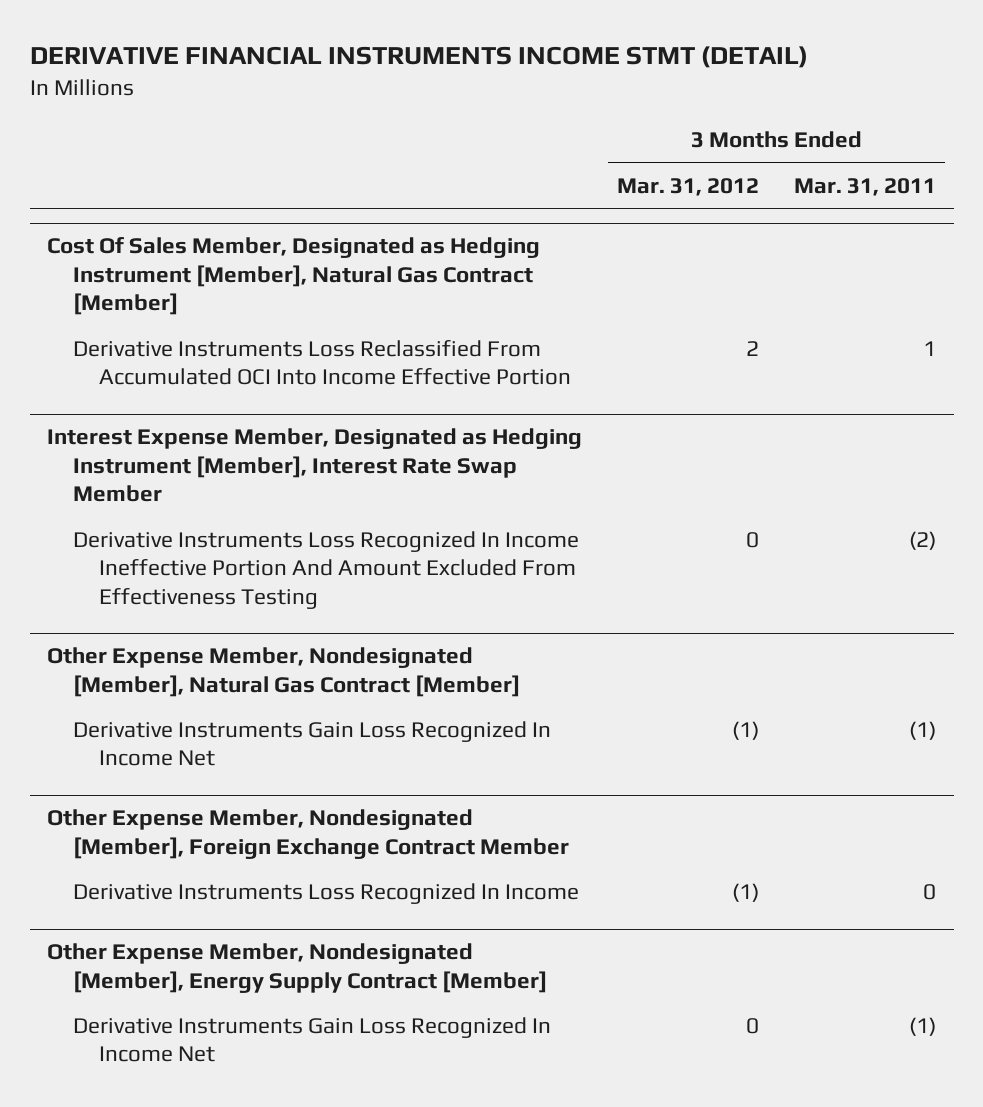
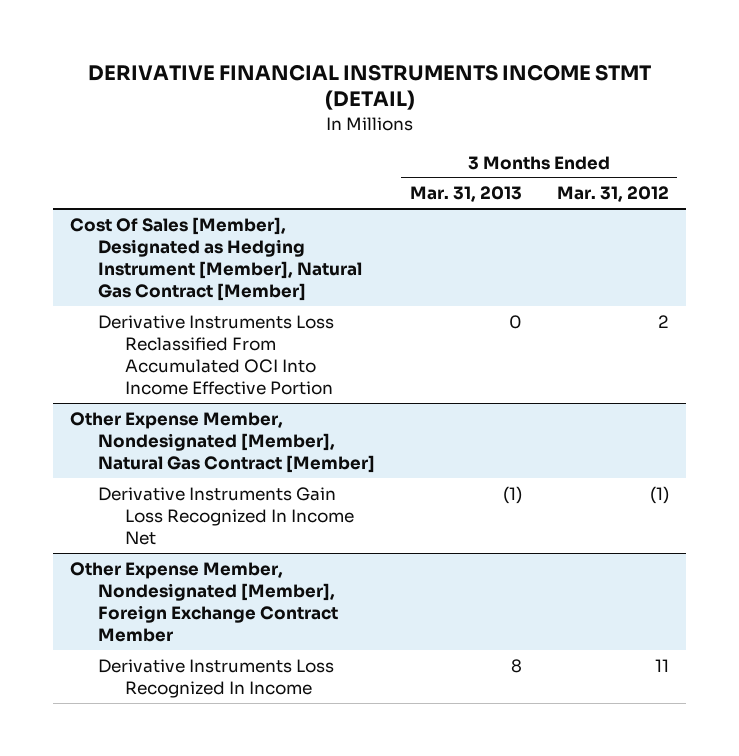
[794,177,937,196] Mar. 31, 2011 -> none
none -> [409,186,522,203] Mar. 31, 2013
[47,237,541,316] Cost Of Sales Member, Designated as Hedging Instrument [Member], Natural Gas Contract [Member] -> [70,216,362,301] Cost Of Sales [Member], Designated as Hedging Instrument [Member], Natural Gas Contract [Member]
[47,428,583,503] Interest Expense Member, Designated as Hedging Instrument [Member], Interest Rate Swap Member -> none
[72,531,579,609] Derivative Instruments Loss Recognized In Income Ineffective Portion And Amount Excluded From Effectiveness Testing -> none
[47,943,547,993] Other Expense Member, Nondesignated [Member], Energy Supply Contract [Member] -> none
[72,1017,551,1063] Derivative Instruments Gain Loss Recognized In Income Net -> none
[732,883,760,903] (1) -> [654,658,669,672] 11

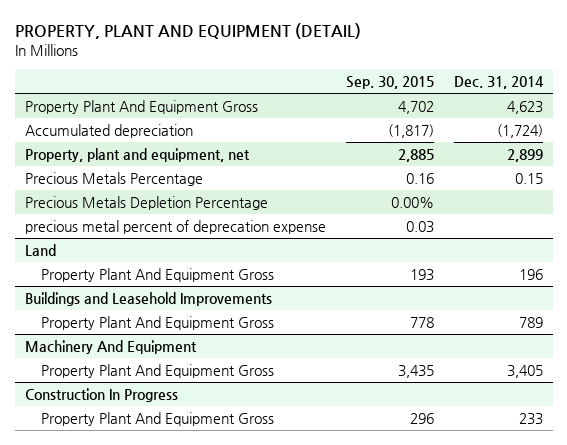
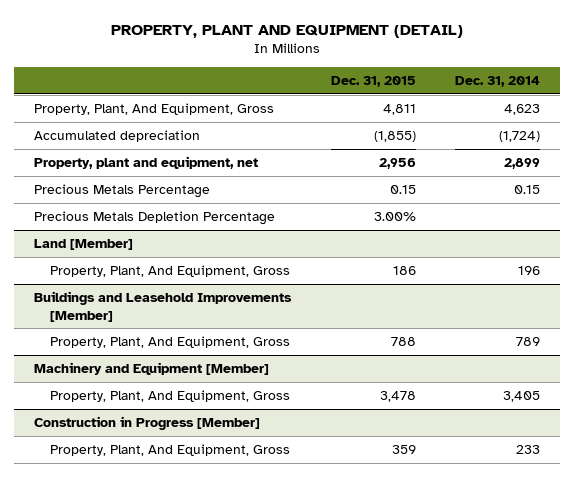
[345,76,434,90] Sep. 30, 2015 -> none
none -> [330,75,416,87] Dec. 31, 2015
[24,99,258,114] Property Plant And Equipment Gross -> [33,103,274,116] Property, Plant, And Equipment, Gross
[24,219,326,234] precious metal percent of deprecation expense -> none
[24,243,56,256] Land -> [33,239,133,251] Land [Member]
[41,267,275,282] Property Plant And Equipment Gross -> [50,265,291,278] Property, Plant, And Equipment, Gross
[24,291,272,306] Buildings and Leasehold Improvements -> [33,291,292,322] Buildings and Leasehold Improvements [Member]
[41,315,275,330] Property Plant And Equipment Gross -> [50,336,291,349] Property, Plant, And Equipment, Gross
[24,339,197,354] Machinery And Equipment -> [33,362,269,376] Machinery and Equipment [Member]
[41,363,275,378] Property Plant And Equipment Gross -> [50,390,291,403] Property, Plant, And Equipment, Gross
[24,387,178,402] Construction In Progress -> [33,416,260,431] Construction in Progress [Member]
[41,411,275,426] Property Plant And Equipment Gross -> [50,444,291,457] Property, Plant, And Equipment, Gross

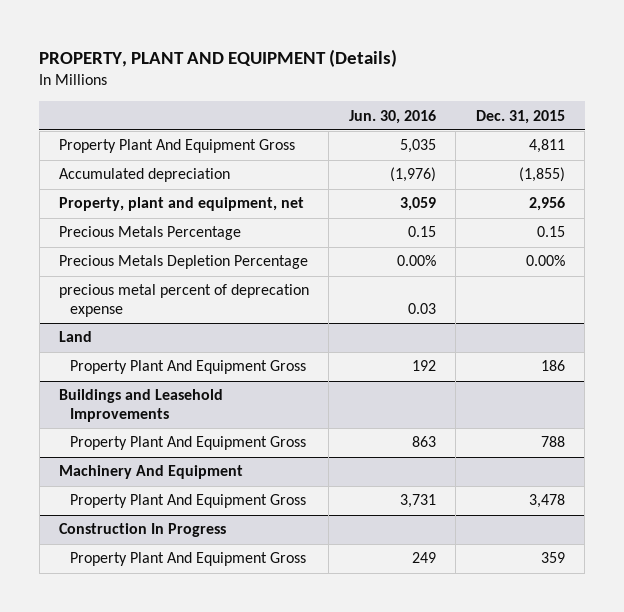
[111,24,464,38] PROPERTY, PLANT AND EQUIPMENT (DETAIL) -> [39,48,398,67] PROPERTY, PLANT AND EQUIPMENT (Details)
[455,75,541,87] Dec. 31, 2014 -> none
none -> [348,109,436,124] Jun. 30, 2016
[33,103,274,116] Property, Plant, And Equipment, Gross -> [58,139,295,154] Property Plant And Equipment Gross
[373,212,416,222] 3.00% -> [525,255,565,267] 0.00%
none -> [58,284,309,317] precious metal percent of deprecation expense
[33,239,133,251] Land [Member] -> [58,331,92,343] Land
[50,265,291,278] Property, Plant, And Equipment, Gross -> [70,360,307,375] Property Plant And Equipment Gross
[33,291,292,322] Buildings and Leasehold Improvements [Member] -> [58,389,223,422] Buildings and Leasehold Improvements
[50,336,291,349] Property, Plant, And Equipment, Gross -> [70,436,307,451] Property Plant And Equipment Gross
[33,362,269,376] Machinery and Equipment [Member] -> [58,465,243,480] Machinery And Equipment
[50,390,291,403] Property, Plant, And Equipment, Gross -> [70,494,307,509] Property Plant And Equipment Gross
[33,416,260,431] Construction in Progress [Member] -> [58,523,226,538] Construction In Progress
[50,444,291,457] Property, Plant, And Equipment, Gross -> [70,552,307,567] Property Plant And Equipment Gross

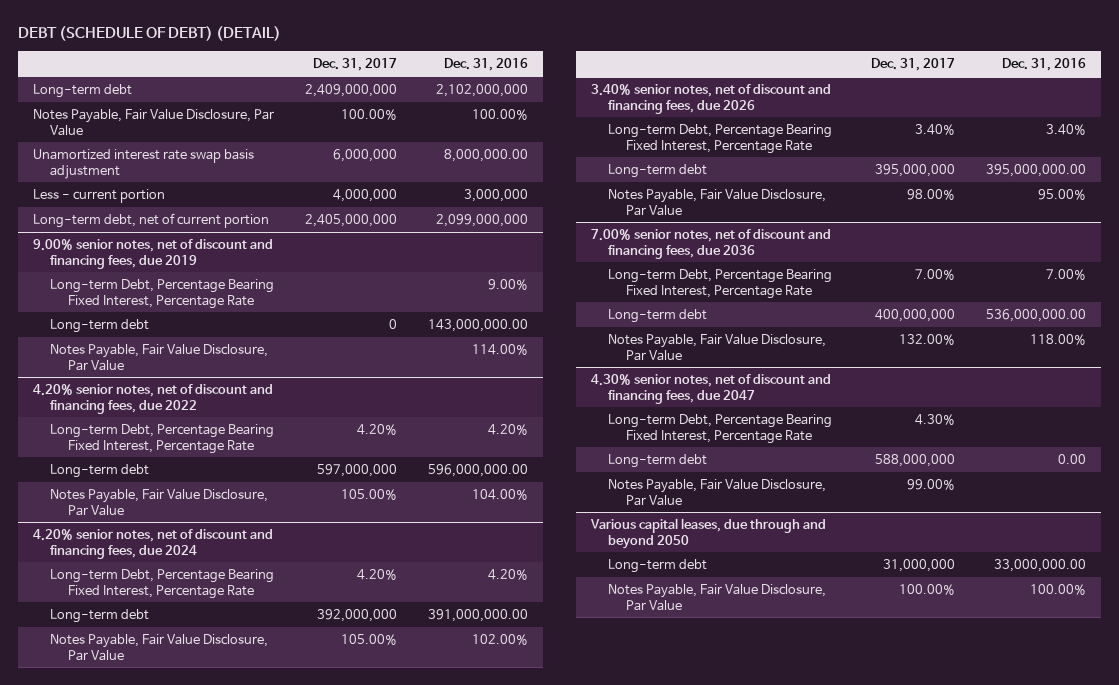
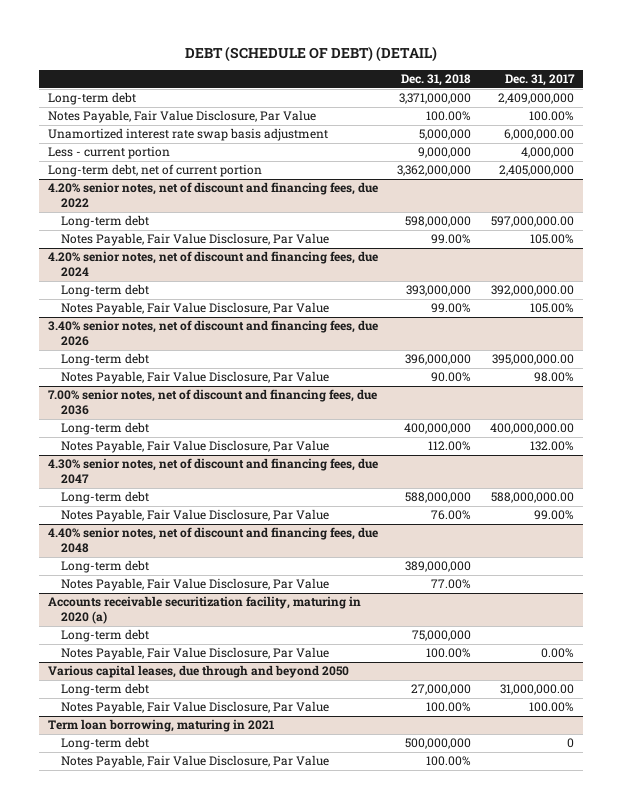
[443,58,528,72] Dec. 31, 2016 -> none
none -> [401,74,472,87] Dec. 31, 2018
[333,149,398,163] 6,000,000 -> [504,129,575,141] 6,000,000.00
[33,239,274,269] 9.00% senior notes, net of discount and financing fees, due 2019 -> none
[50,279,275,309] Long-term Debt, Percentage Bearing Fixed Interest, Percentage Rate -> none
[50,319,150,334] Long-term debt -> none
[50,344,269,371] Notes Payable, Fair Value Disclosure, Par Value -> none
[50,424,275,454] Long-term Debt, Percentage Bearing Fixed Interest, Percentage Rate -> none
[317,464,398,478] 597,000,000 -> [491,216,575,228] 597,000,000.00
[50,569,275,599] Long-term Debt, Percentage Bearing Fixed Interest, Percentage Rate -> none
[317,609,398,623] 392,000,000 -> [491,285,575,297] 392,000,000.00
[608,124,833,154] Long-term Debt, Percentage Bearing Fixed Interest, Percentage Rate -> none
[875,164,956,178] 395,000,000 -> [492,354,575,366] 395,000,000.00
[608,269,833,299] Long-term Debt, Percentage Bearing Fixed Interest, Percentage Rate -> none
[875,309,956,323] 400,000,000 -> [490,423,575,435] 400,000,000.00
[608,414,833,444] Long-term Debt, Percentage Bearing Fixed Interest, Percentage Rate -> none
[875,454,956,468] 588,000,000 -> [491,492,575,504] 588,000,000.00
none -> [48,527,379,554] 4.40% senior notes, net of discount and financing fees, due 2048
none -> [60,560,149,574] Long-term debt
none -> [60,578,329,592] Notes Payable, Fair Value Disclosure, Par Value
none -> [48,596,362,625] Accounts receivable securitization facility, maturing in 2020 (a)
none -> [60,629,149,643] Long-term debt
none -> [60,647,329,661] Notes Payable, Fair Value Disclosure, Par Value
[883,559,956,573] 31,000,000 -> [500,684,575,696] 31,000,000.00
none -> [48,719,275,733] Term loan borrowing, maturing in 2021
none -> [60,737,149,751] Long-term debt
none -> [60,755,329,769] Notes Payable, Fair Value Disclosure, Par Value

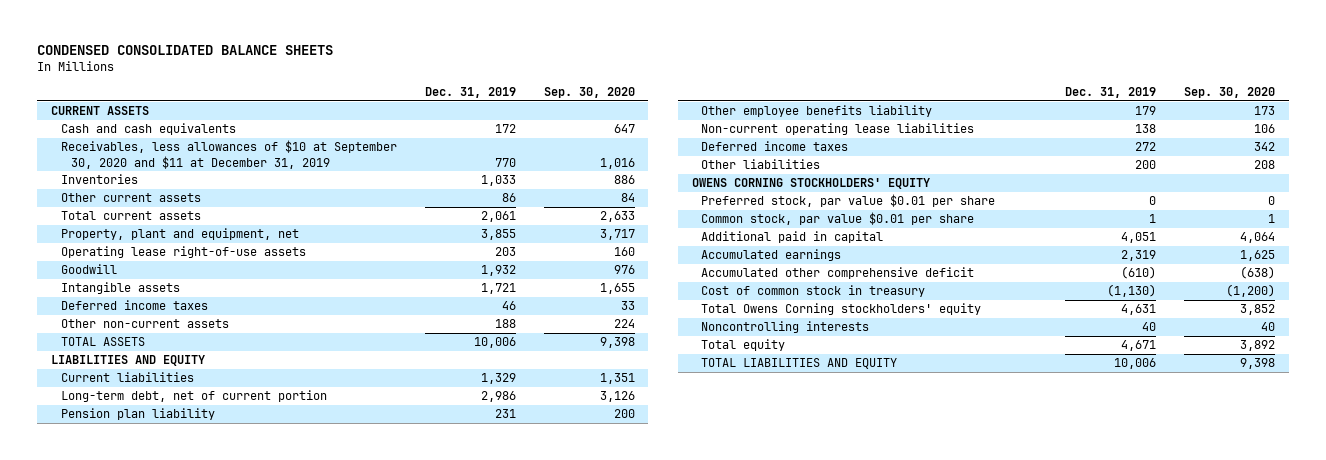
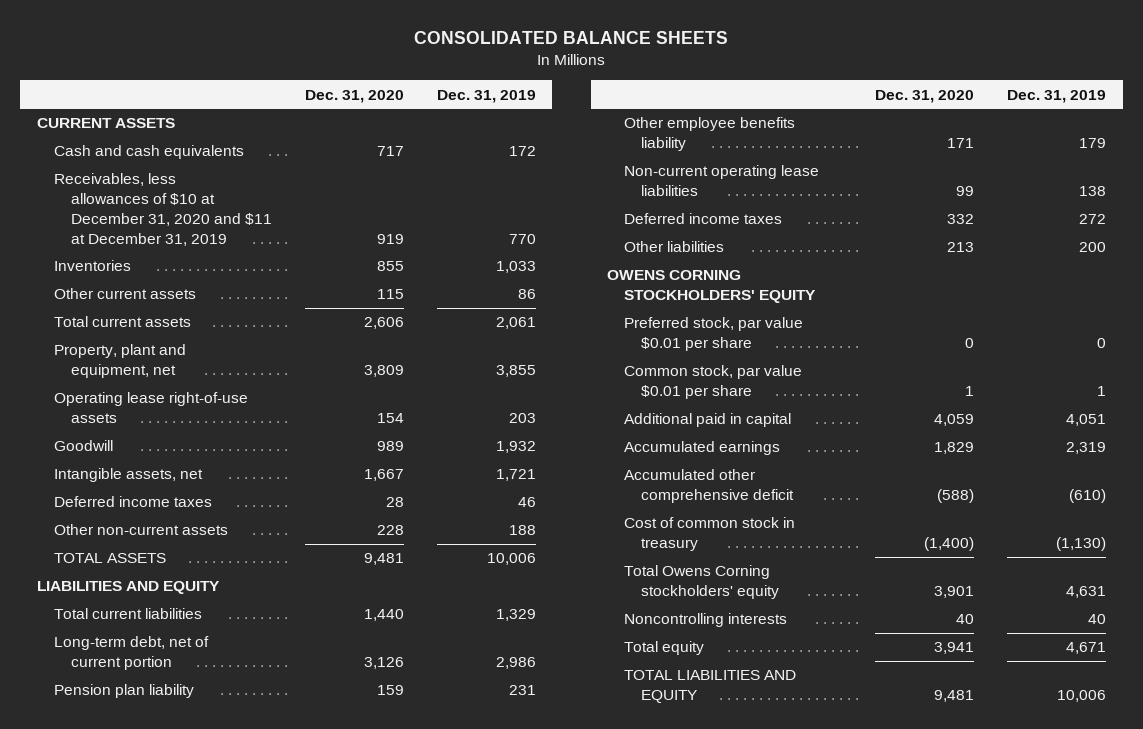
[36,45,333,56] CONDENSED CONSOLIDATED BALANCE SHEETS -> [414,30,729,44] CONSOLIDATED BALANCE SHEETS
[543,86,635,98] Sep. 30, 2020 -> none
none -> [304,89,404,103] Dec. 31, 2020
[60,140,397,169] Receivables, less allowances of $10 at September 30, 2020 and $11 at December 31, 2019 -> [53,173,272,246] Receivables, less allowances of $10 at December 31, 2020 and $11 at December 31, 2019
[60,282,180,295] Intangible assets -> [53,468,203,483] Intangible assets, net
[60,372,194,383] Current liabilities -> [53,608,202,620] Total current liabilities

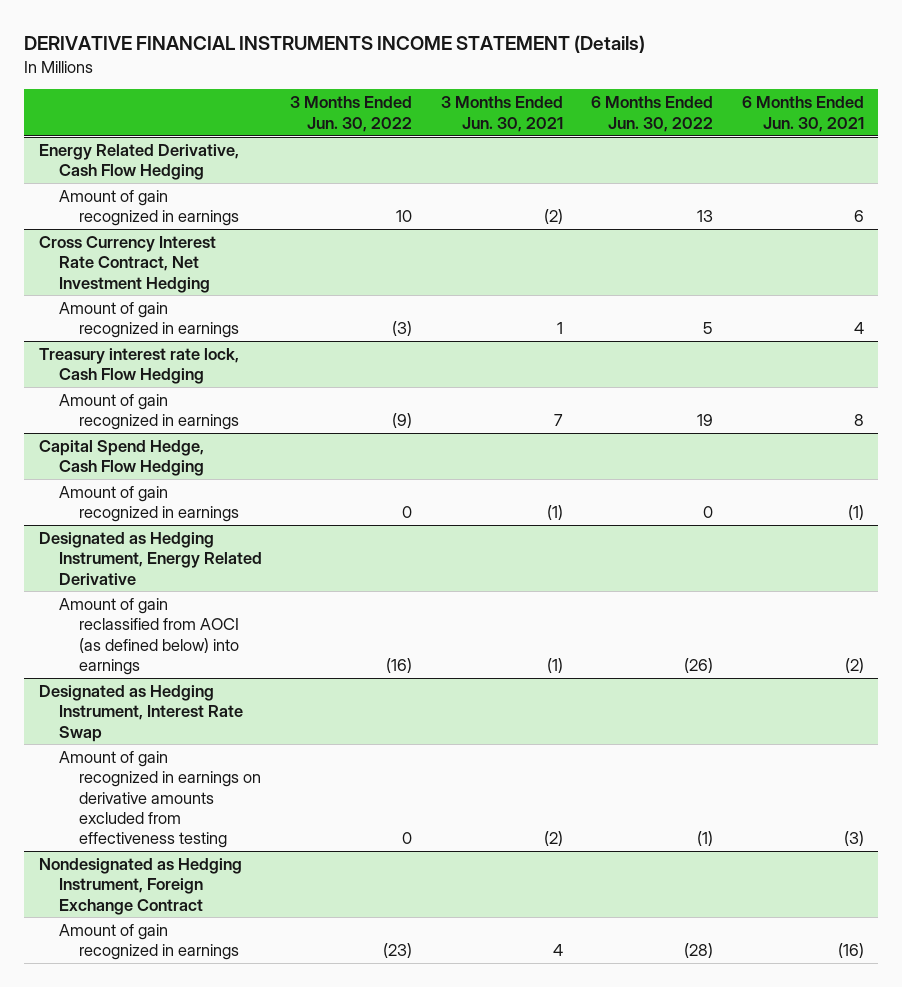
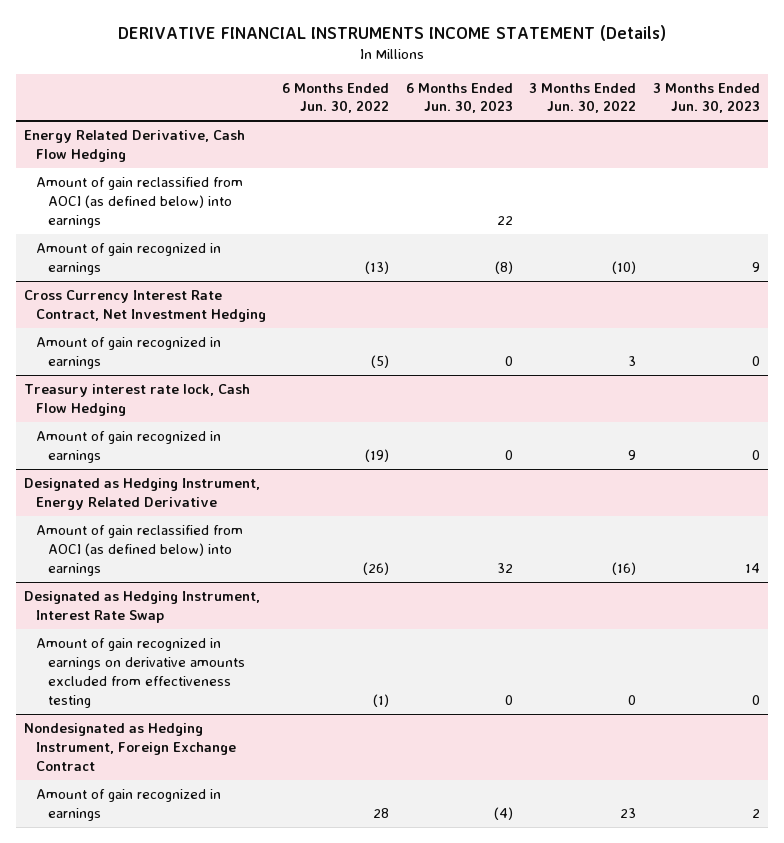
[440,96,563,132] 3 Months Ended Jun. 30, 2021 -> none
[741,96,864,132] 6 Months Ended Jun. 30, 2021 -> none
none -> [405,82,513,114] 6 Months Ended Jun. 30, 2023
none -> [652,82,760,114] 3 Months Ended Jun. 30, 2023
none -> [36,177,244,228] Amount of gain reclassified from AOCI (as defined below) into earnings
[396,210,413,223] 10 -> [612,260,637,274] (10)
[697,210,714,223] 13 -> [365,260,390,274] (13)
[392,321,413,337] (3) -> [628,355,637,366] 3
[703,322,714,335] 5 -> [371,354,390,368] (5)
[38,440,204,477] Capital Spend Hedge, Cash Flow Hedging -> none
[58,486,239,523] Amount of gain recognized in earnings -> none
[392,413,413,429] (9) -> [628,449,637,460] 9
[697,414,714,427] 19 -> [365,448,390,462] (19)
[383,943,413,959] (23) -> [620,807,637,818] 23
[684,943,714,959] (28) -> [373,807,390,818] 28

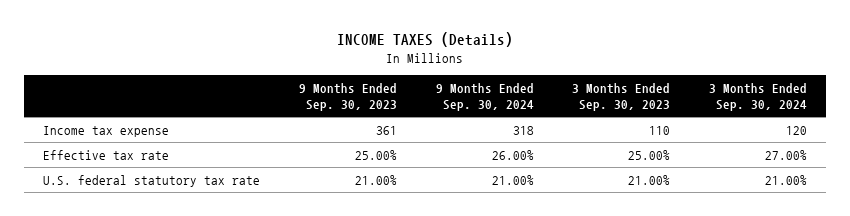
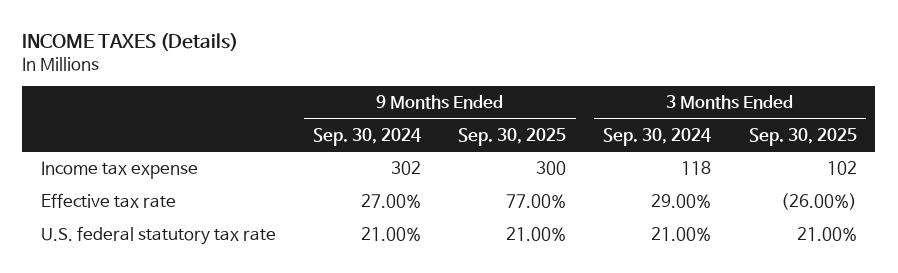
[298,82,397,111] 9 Months Ended Sep. 30, 2023 -> none
[572,82,671,111] 3 Months Ended Sep. 30, 2023 -> none
none -> [458,128,567,147] Sep. 30, 2025
none -> [748,128,857,147] Sep. 30, 2025
[512,125,534,135] 318 -> [391,161,422,176] 302
[785,125,807,135] 120 -> [681,161,712,176] 118
[491,149,534,160] 26.00% -> [361,194,422,209] 27.00%
[764,149,807,160] 27.00% -> [651,194,712,209] 29.00%

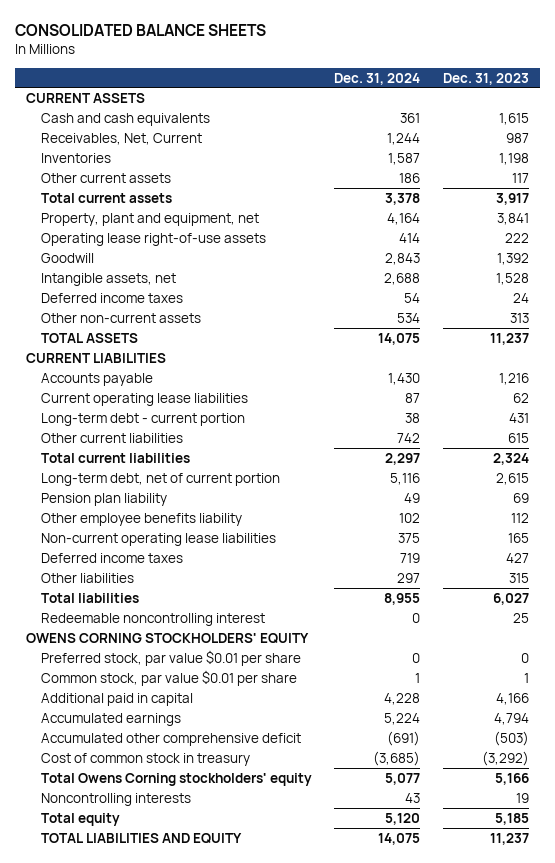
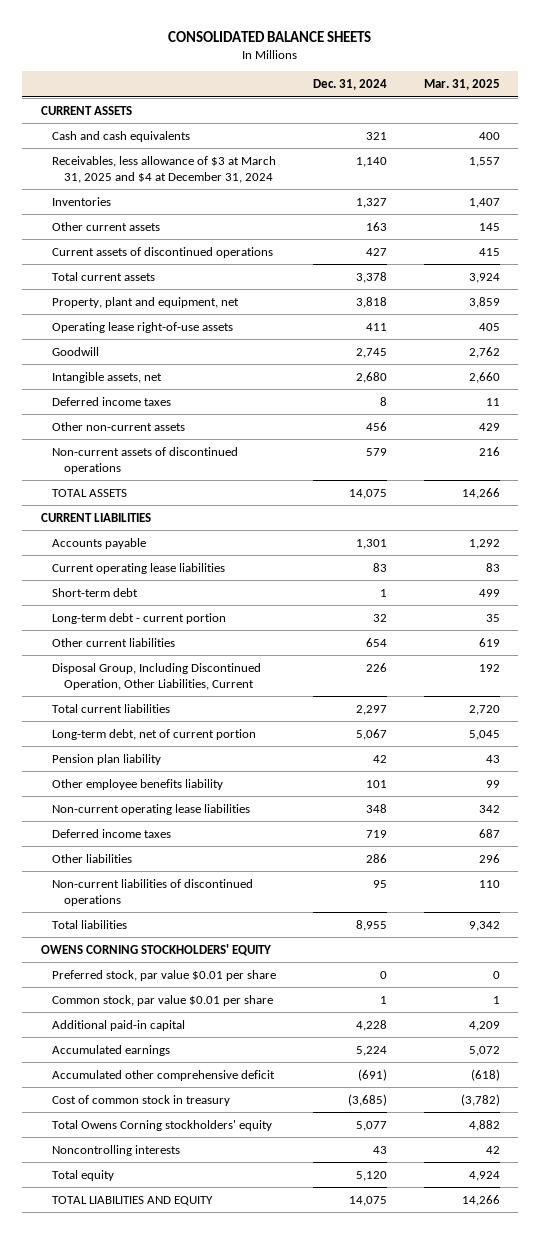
[442,72,529,85] Dec. 31, 2023 -> none
none -> [423,79,500,91] Mar. 31, 2025
[40,132,202,145] Receivables, Net, Current -> none
[400,112,421,123] 361 -> [365,131,387,140] 321
none -> [52,155,277,183] Receivables, less allowance of $3 at March 31, 2025 and $4 at December 31, 2024
[388,152,421,165] 1,587 -> [355,197,387,208] 1,327
[399,172,421,183] 186 -> [365,221,387,231] 163
none -> [52,246,274,258] Current assets of discontinued operations
[387,212,421,225] 4,164 -> [355,296,387,308] 3,818
[399,232,421,243] 414 -> [365,322,387,331] 411
[385,252,421,265] 2,843 -> [355,347,387,358] 2,745
[384,272,421,285] 2,688 -> [355,371,387,383] 2,680
[404,292,421,303] 54 -> [379,396,387,406] 8
[397,312,421,323] 534 -> [365,421,387,431] 456
none -> [52,446,239,474] Non-current assets of discontinued operations
[388,372,421,385] 1,430 -> [355,538,387,549] 1,301
[405,392,421,403] 87 -> [372,562,387,572] 83
none -> [52,587,139,597] Short-term debt
[405,412,421,423] 38 -> [372,613,387,622] 32
[397,432,421,443] 742 -> [365,637,387,647] 654
none -> [52,662,262,690] Disposal Group, Including Discontinued Operation, Other Liabilities, Current
[390,472,421,485] 5,116 -> [355,728,387,740] 5,067
[404,492,421,503] 49 -> [372,754,387,763] 42
[399,512,421,523] 102 -> [365,779,387,788] 101
[398,532,421,543] 375 -> [365,803,387,813] 348
[397,572,421,583] 297 -> [365,853,387,863] 286
none -> [52,878,254,906] Non-current liabilities of discontinued operations
[40,612,265,626] Redeemable noncontrolling interest -> none
[40,692,193,706] Additional paid in capital -> [52,1019,186,1031] Additional paid-in capital

